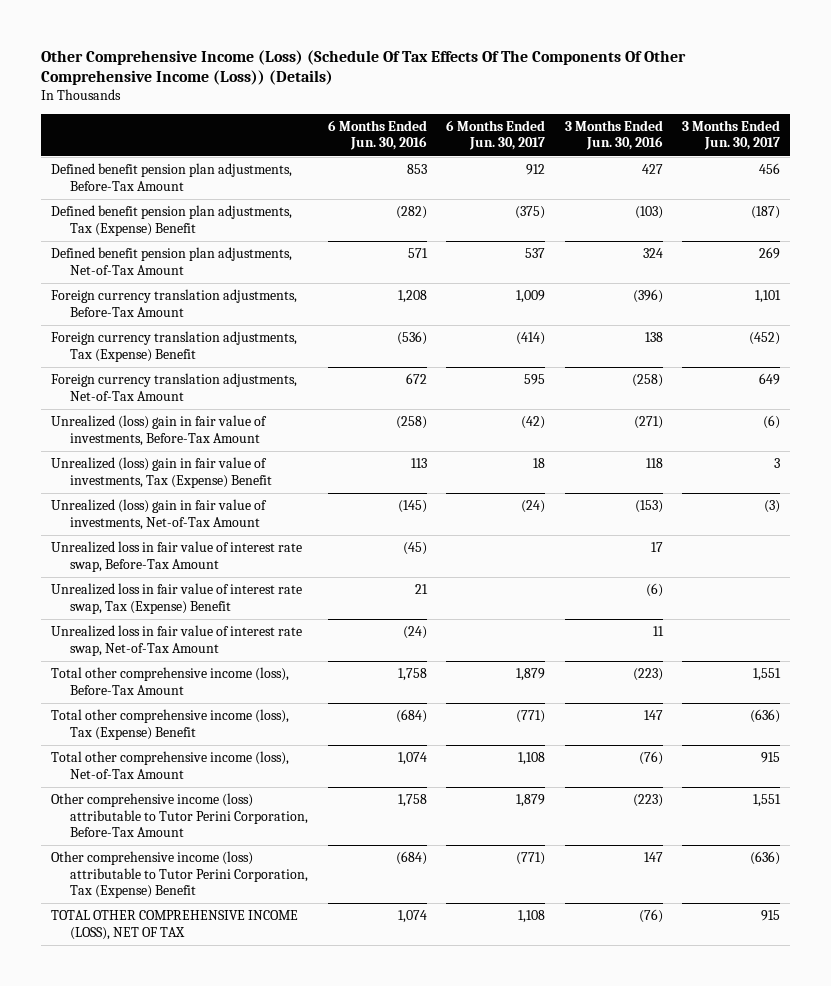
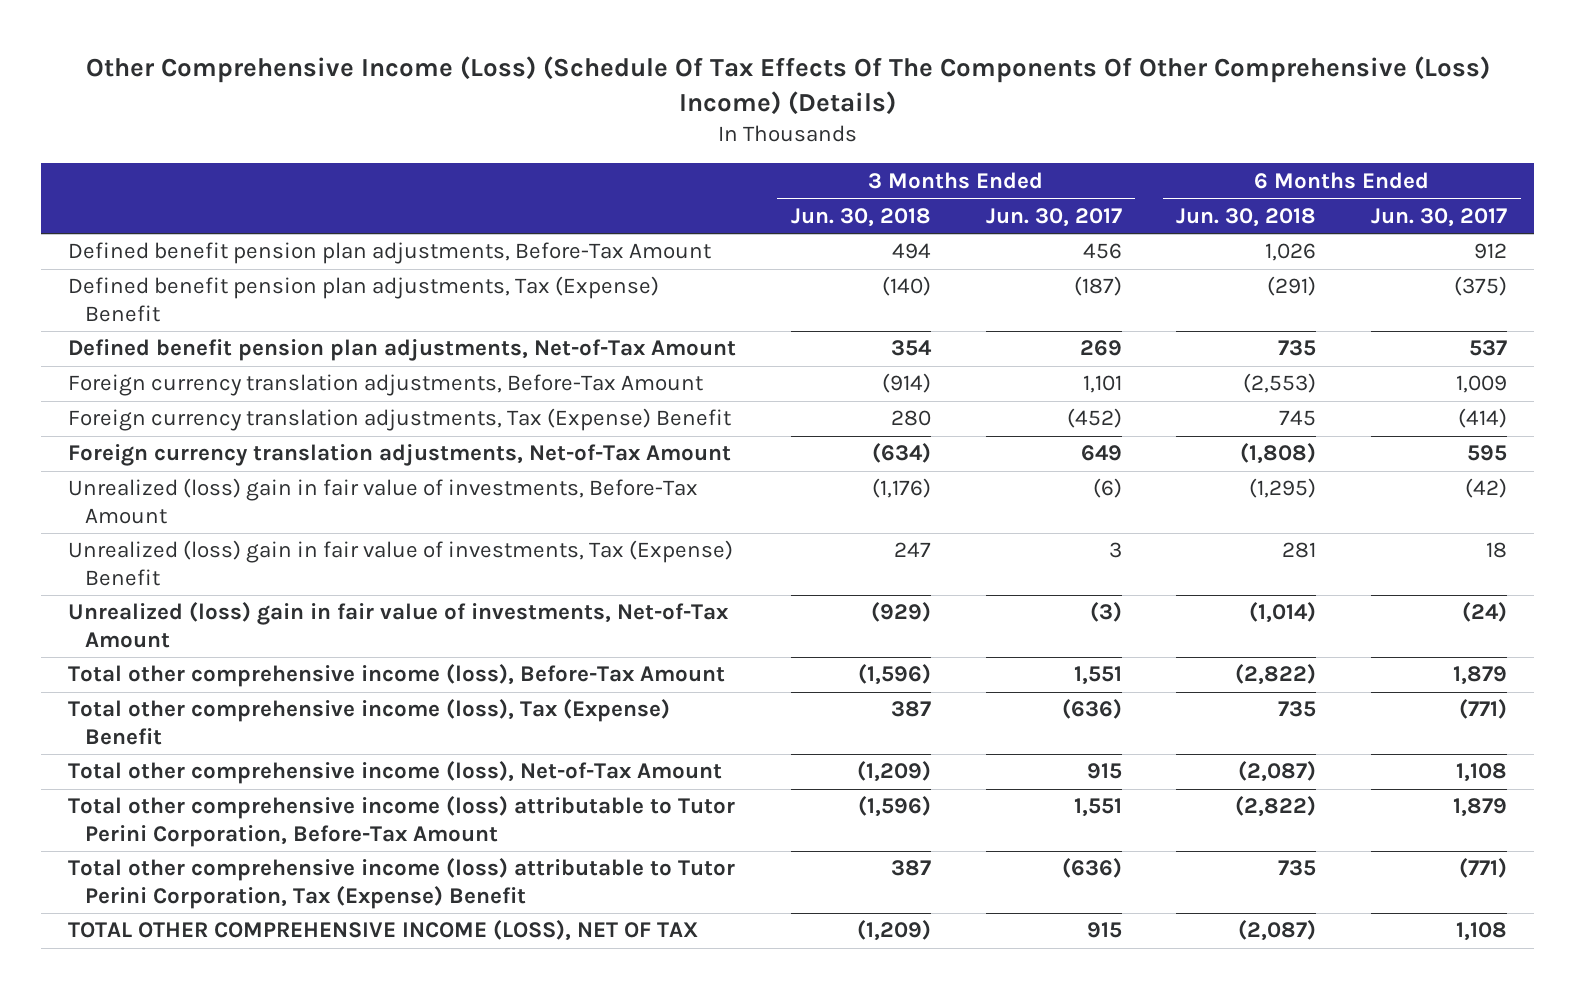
[41,49,687,86] Other Comprehensive Income (Loss) (Schedule Of Tax Effects Of The Components Of Other Comprehensive Income (Loss)) (Details) -> [85,55,1490,115] Other Comprehensive Income (Loss) (Schedule Of Tax Effects Of The Components Of Other Comprehensive (Loss) Income) (Details)
[327,120,427,151] 6 Months Ended Jun. 30, 2016 -> none
[564,120,663,151] 3 Months Ended Jun. 30, 2016 -> none
none -> [791,207,932,227] Jun. 30, 2018
none -> [1176,207,1317,227] Jun. 30, 2018
[50,541,302,572] Unrealized loss in fair value of interest rate swap, Before-Tax Amount -> none
[50,583,302,614] Unrealized loss in fair value of interest rate swap, Tax (Expense) Benefit -> none
[50,625,302,656] Unrealized loss in fair value of interest rate swap, Net-of-Tax Amount -> none
[50,793,309,837] Other comprehensive income (loss) attributable to Tutor Perini Corporation, Before-Tax Amount -> [68,796,736,847] Total other comprehensive income (loss) attributable to Tutor Perini Corporation, Before-Tax Amount
[50,851,309,898] Other comprehensive income (loss) attributable to Tutor Perini Corporation, Tax (Expense) Benefit -> [68,858,736,909] Total other comprehensive income (loss) attributable to Tutor Perini Corporation, Tax (Expense) Benefit

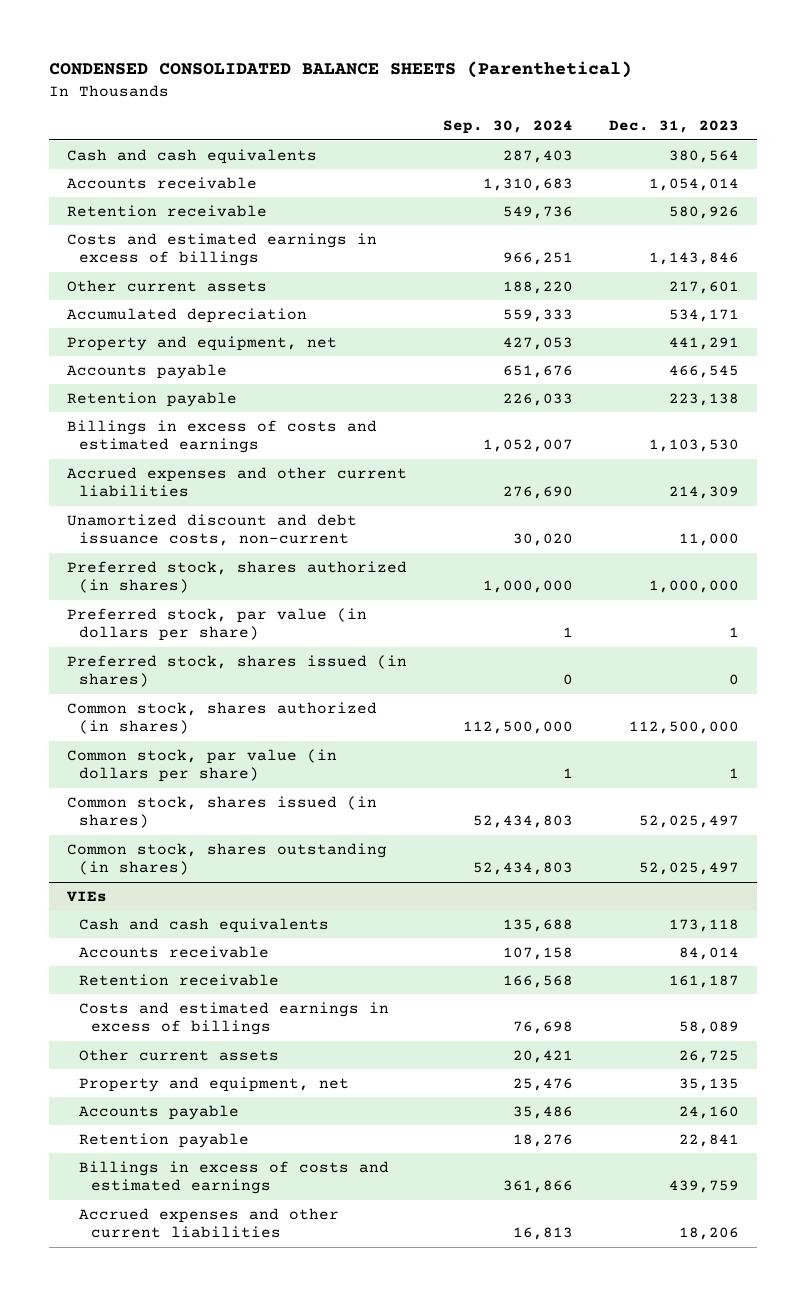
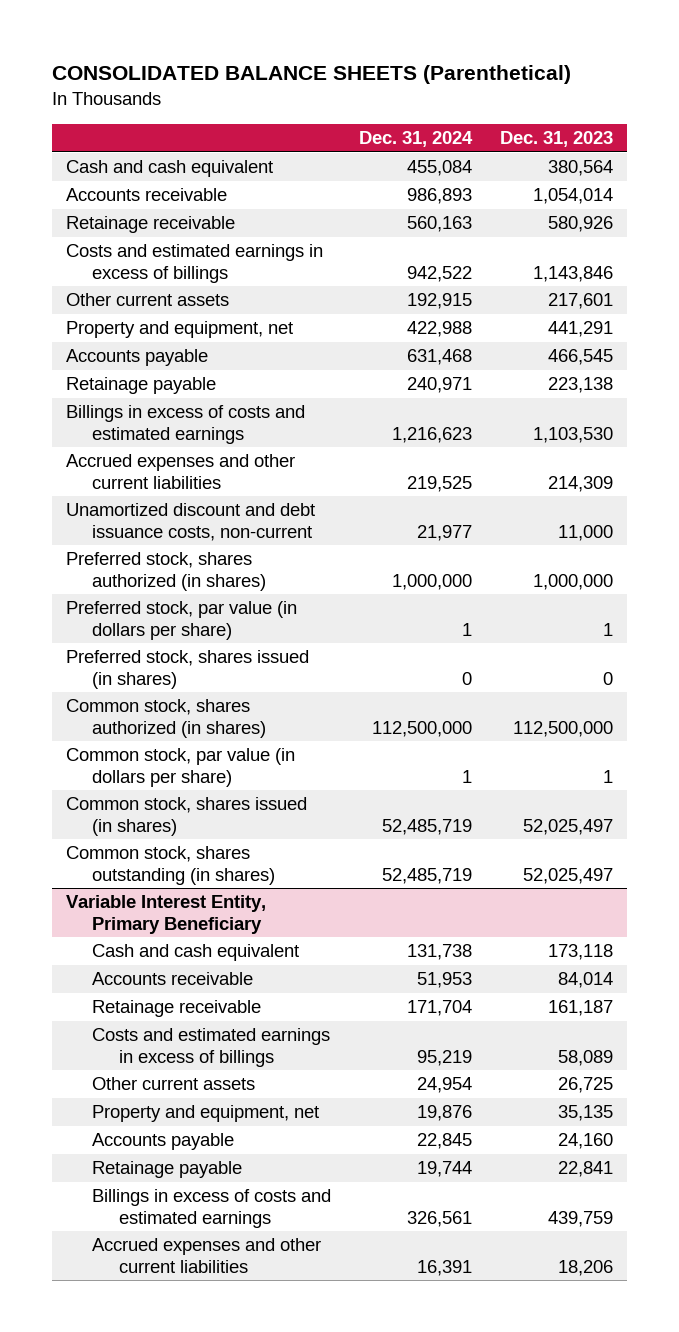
[49,61,633,79] CONDENSED CONSOLIDATED BALANCE SHEETS (Parenthetical) -> [52,65,572,85] CONSOLIDATED BALANCE SHEETS (Parenthetical)
[443,120,574,135] Sep. 30, 2024 -> none
none -> [359,130,474,147] Dec. 31, 2024
[67,148,318,164] Cash and cash equivalents -> [65,160,273,178] Cash and cash equivalent
[67,204,268,217] Retention receivable -> [65,216,235,234] Retainage receivable
[67,307,308,323] Accumulated depreciation -> none
[67,391,238,407] Retention payable -> [65,377,216,395] Retainage payable
[66,890,108,902] VIEs -> [65,895,266,934] Variable Interest Entity, Primary Beneficiary
[78,917,329,933] Cash and cash equivalents -> [92,944,300,962] Cash and cash equivalent
[78,973,279,986] Retention receivable -> [92,1000,262,1018] Retainage receivable
[78,1132,249,1148] Retention payable -> [92,1161,243,1179] Retainage payable

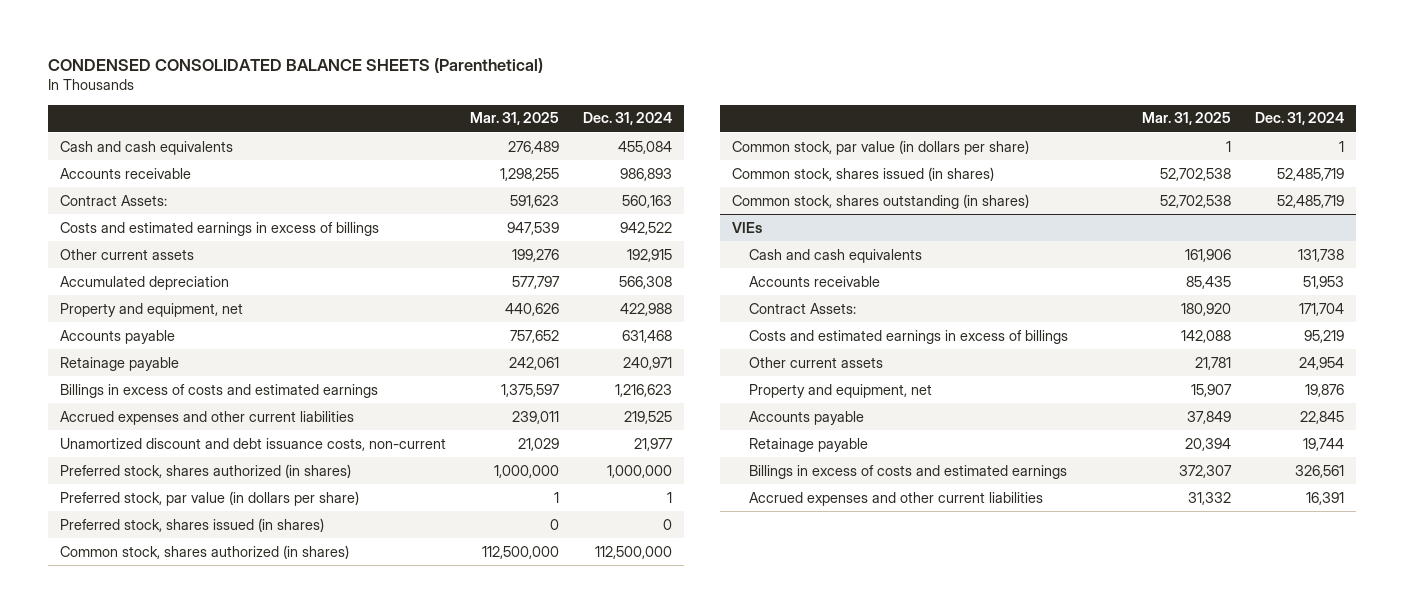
[52,65,572,85] CONSOLIDATED BALANCE SHEETS (Parenthetical) -> [48,57,544,73] CONDENSED CONSOLIDATED BALANCE SHEETS (Parenthetical)
[500,130,614,147] Dec. 31, 2023 -> none
none -> [470,112,560,126] Mar. 31, 2025
[65,160,273,178] Cash and cash equivalent -> [60,140,234,155] Cash and cash equivalents
[65,216,235,234] Retainage receivable -> [60,194,168,206] Contract Assets:
none -> [60,275,230,290] Accumulated depreciation
[65,895,266,934] Variable Interest Entity, Primary Beneficiary -> [732,221,763,233] VIEs
[92,944,300,962] Cash and cash equivalent -> [748,248,922,263] Cash and cash equivalents
[92,1000,262,1018] Retainage receivable -> [748,302,856,314] Contract Assets:

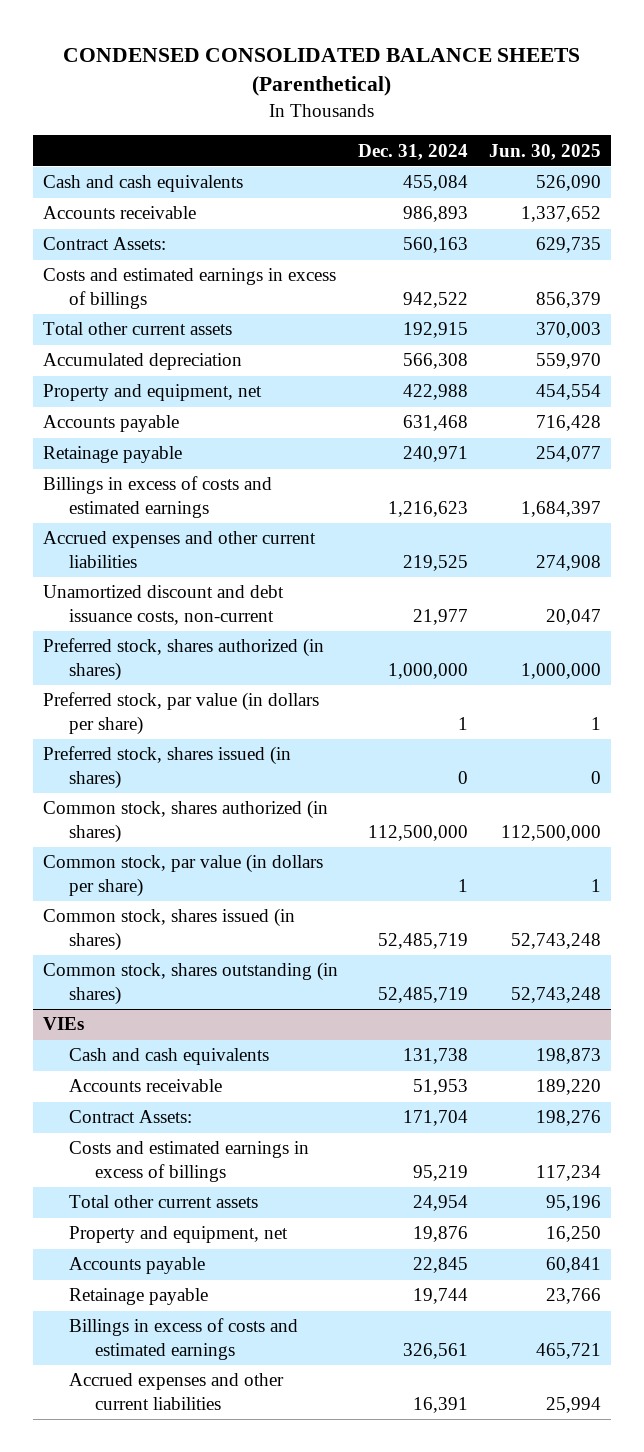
[470,112,560,126] Mar. 31, 2025 -> none
none -> [488,143,601,160] Jun. 30, 2025
[60,248,195,260] Other current assets -> [42,322,232,336] Total other current assets
[748,356,883,368] Other current assets -> [69,1195,259,1209] Total other current assets

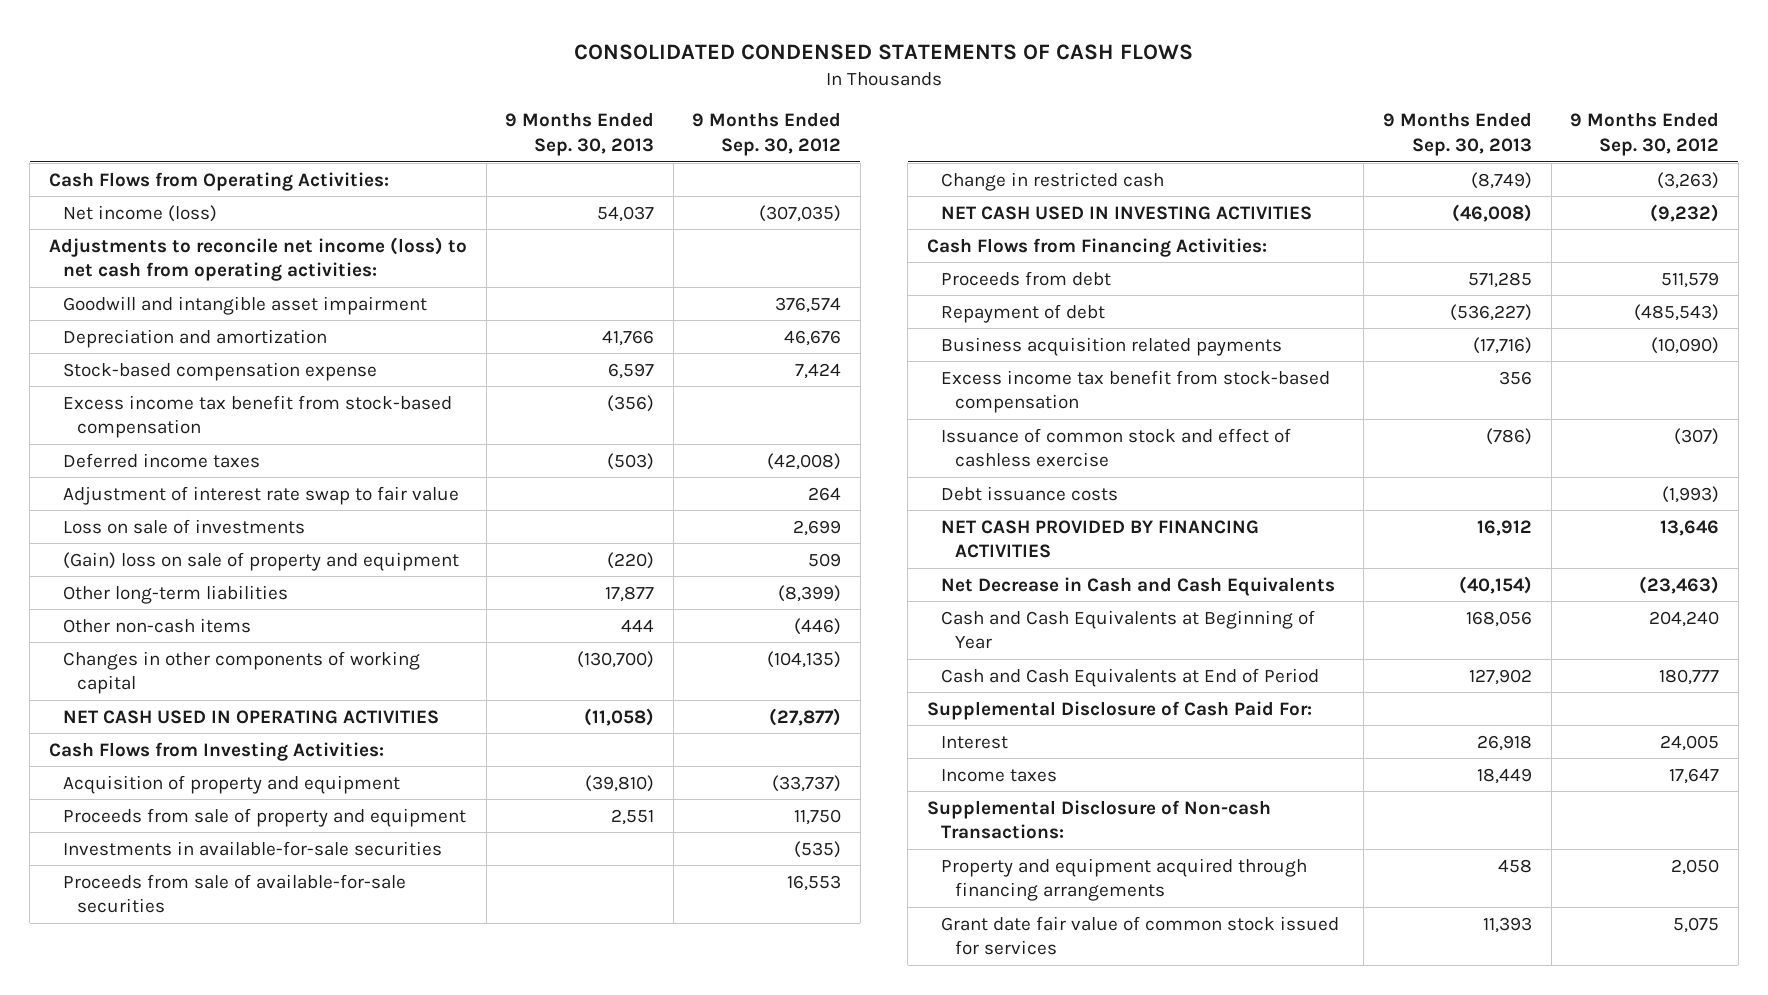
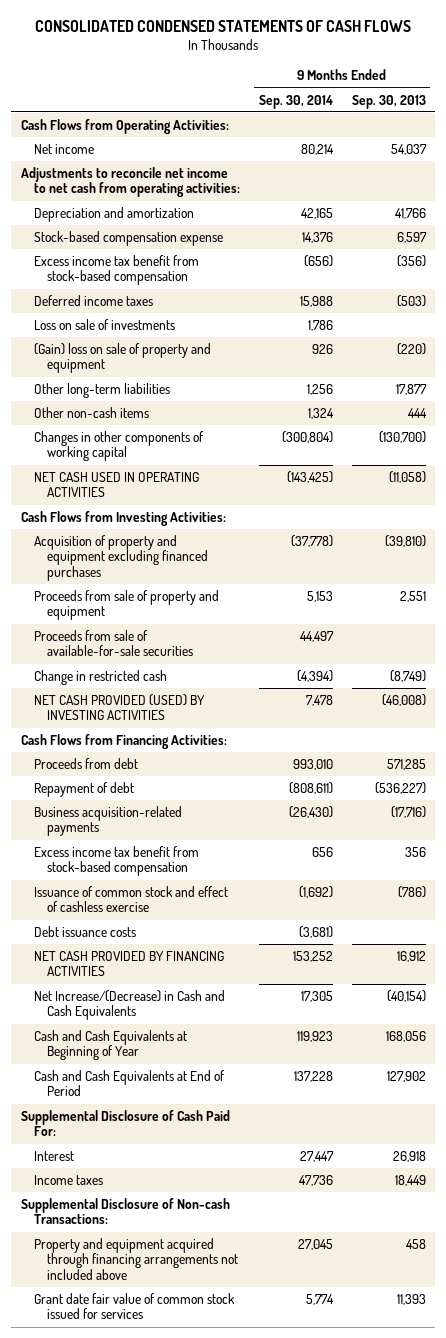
[692,112,842,157] 9 Months Ended Sep. 30, 2012 -> none
none -> [258,94,333,109] Sep. 30, 2014
[62,295,427,315] Goodwill and intangible asset impairment -> none
[62,204,217,222] Net income (loss) -> [34,144,95,155] Net income
[48,236,467,282] Adjustments to reconcile net income (loss) to net cash from operating activities: -> [20,167,241,198] Adjustments to reconcile net income to net cash from operating activities:
[62,485,459,505] Adjustment of interest rate swap to fair value -> none
[62,774,400,794] Acquisition of property and equipment -> [34,535,209,581] Acquisition of property and equipment excluding financed purchases
[62,840,442,856] Investments in available-for-sale securities -> none
[940,205,1312,220] NET CASH USED IN INVESTING ACTIVITIES -> [34,694,206,721] NET CASH PROVIDED (USED) BY INVESTING ACTIVITIES
[940,336,1282,356] Business acquisition related payments -> [34,806,183,837] Business acquisition-related payments
[940,576,1335,596] Net Decrease in Cash and Cash Equivalents -> [34,990,226,1021] Net Increase/(Decrease) in Cash and Cash Equivalents
[940,857,1307,902] Property and equipment acquired through financing arrangements -> [34,1238,239,1280] Property and equipment acquired through financing arrangements not included above

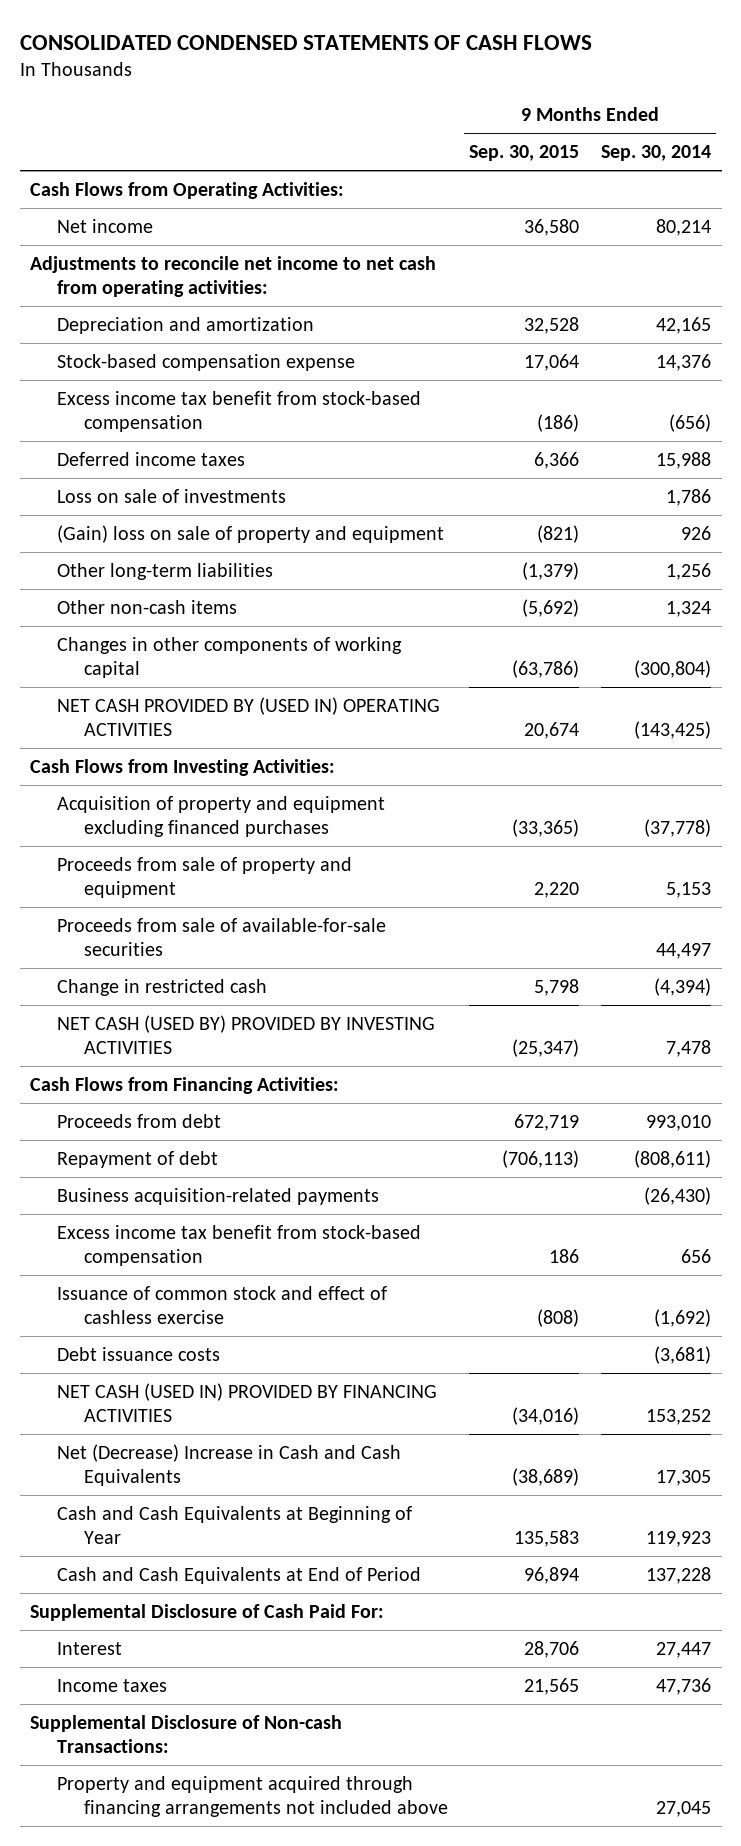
[351,94,426,109] Sep. 30, 2013 -> none
none -> [469,144,580,161] Sep. 30, 2015
[34,472,200,498] NET CASH USED IN OPERATING ACTIVITIES -> [57,696,441,736] NET CASH PROVIDED BY (USED IN) OPERATING ACTIVITIES
[34,694,206,721] NET CASH PROVIDED (USED) BY INVESTING ACTIVITIES -> [57,1014,436,1054] NET CASH (USED BY) PROVIDED BY INVESTING ACTIVITIES
[34,951,225,977] NET CASH PROVIDED BY FINANCING ACTIVITIES -> [57,1382,438,1422] NET CASH (USED IN) PROVIDED BY FINANCING ACTIVITIES
[34,990,226,1021] Net Increase/(Decrease) in Cash and Cash Equivalents -> [57,1443,402,1486] Net (Decrease) Increase in Cash and Cash Equivalents
[34,1293,236,1320] Grant date fair value of common stock issued for services -> none

